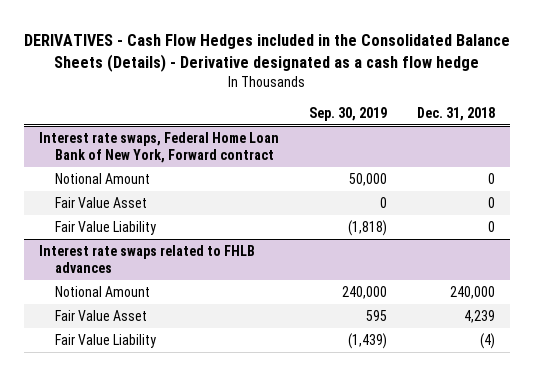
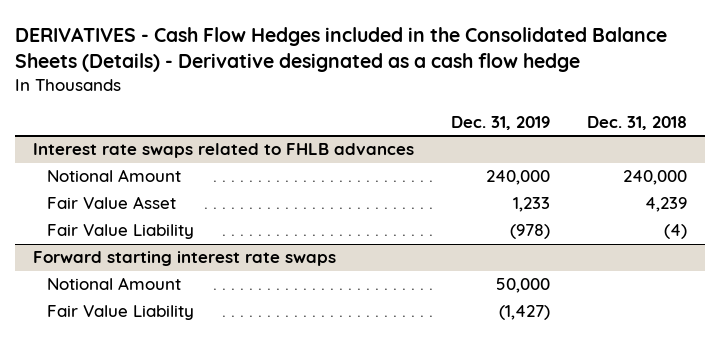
[309,106,388,121] Sep. 30, 2019 -> none
none -> [451,115,551,130] Dec. 31, 2019
[39,132,280,164] Interest rate swaps, Federal Home Loan Bank of New York, Forward contract -> none
[54,173,150,185] Notional Amount -> none
[54,197,147,209] Fair Value Asset -> none
[54,221,156,236] Fair Value Liability -> none
none -> [33,251,337,267] Forward starting interest rate swaps
none -> [46,277,181,291] Notional Amount
none -> [46,305,194,321] Fair Value Liability

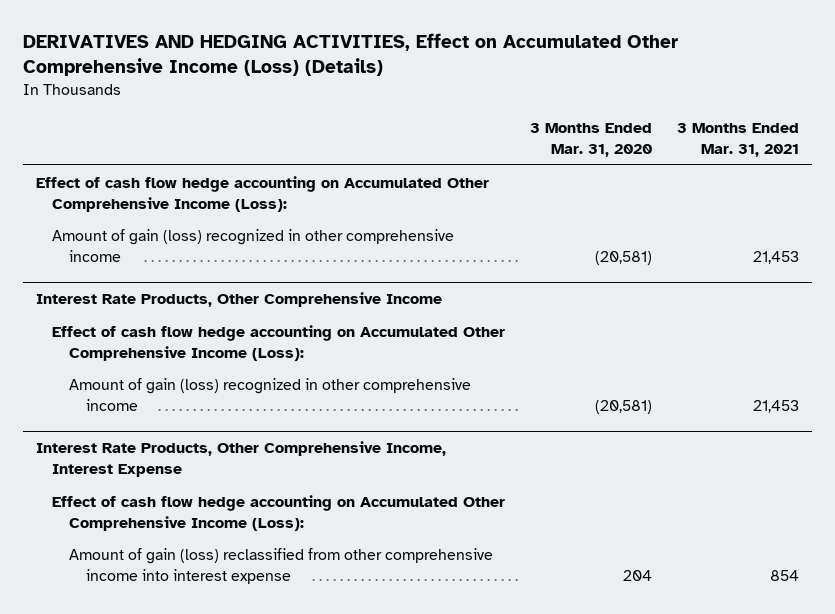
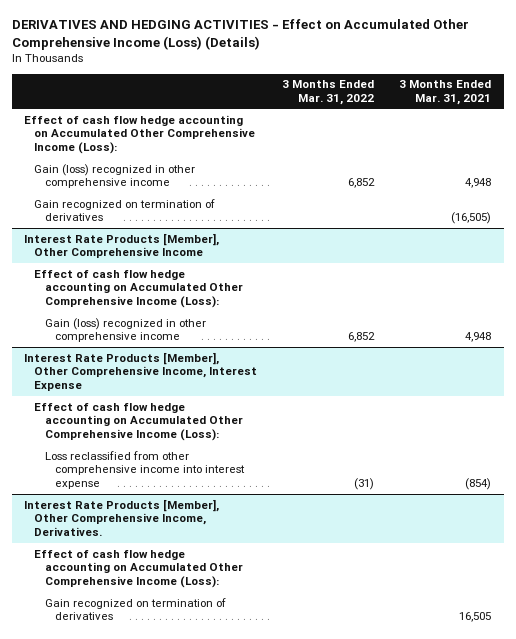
[23,33,679,77] DERIVATIVES AND HEDGING ACTIVITIES, Effect on Accumulated Other Comprehensive Income (Loss) (Details) -> [11,19,469,50] DERIVATIVES AND HEDGING ACTIVITIES - Effect on Accumulated Other Comprehensive Income (Loss) (Details)
[530,123,653,157] 3 Months Ended Mar. 31, 2020 -> none
none -> [282,80,375,105] 3 Months Ended Mar. 31, 2022
[52,228,455,262] Amount of gain (loss) recognized in other comprehensive income -> [34,163,196,189] Gain (loss) recognized in other comprehensive income
[753,250,800,264] 21,453 -> [465,178,492,189] 4,948
none -> [34,198,216,222] Gain recognized on termination of derivatives
[35,292,442,308] Interest Rate Products, Other Comprehensive Income -> [24,232,220,259] Interest Rate Products [Member], Other Comprehensive Income
[69,377,472,411] Amount of gain (loss) recognized in other comprehensive income -> [44,317,206,343] Gain (loss) recognized in other comprehensive income
[753,399,800,413] 21,453 -> [465,332,492,343] 4,948
[35,441,446,478] Interest Rate Products, Other Comprehensive Income, Interest Expense -> [24,351,258,392] Interest Rate Products [Member], Other Comprehensive Income, Interest Expense
[69,547,494,584] Amount of gain (loss) reclassified from other comprehensive income into interest expense -> [44,450,245,490] Loss reclassified from other comprehensive income into interest expense
[770,569,800,581] 854 -> [465,478,492,491] (854)
none -> [24,498,220,537] Interest Rate Products [Member], Other Comprehensive Income, Derivatives.
none -> [34,549,243,589] Effect of cash flow hedge accounting on Accumulated Other Comprehensive Income (Loss):
none -> [44,597,226,621] Gain recognized on termination of derivatives

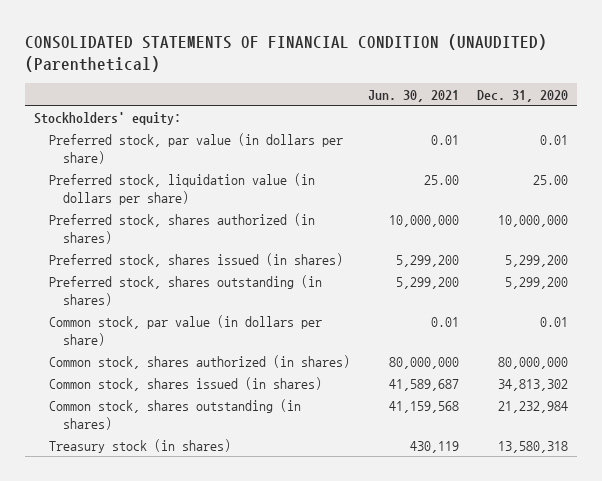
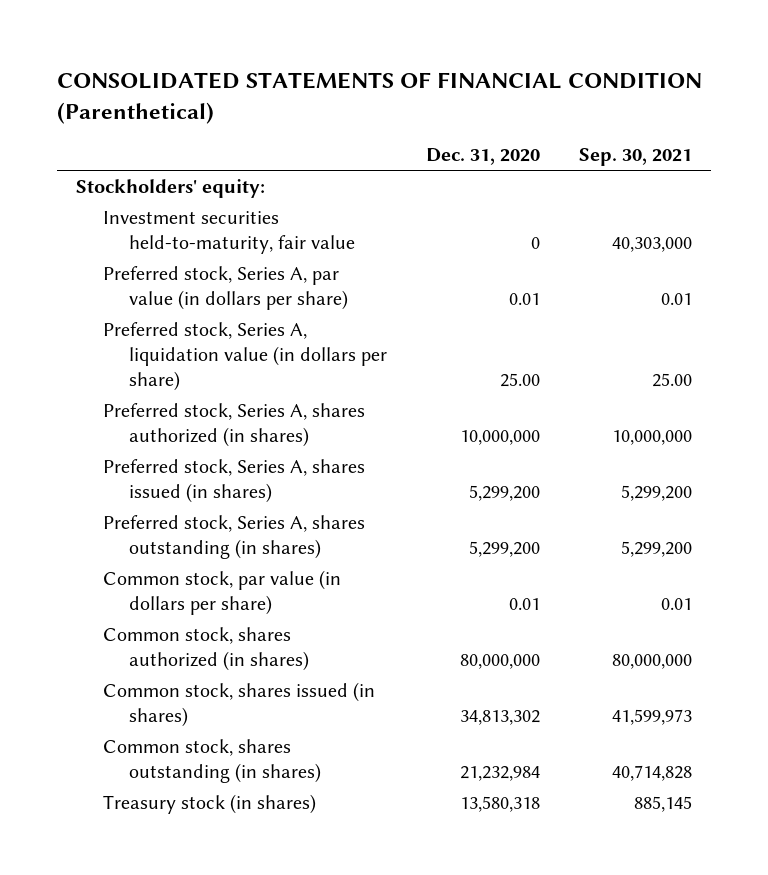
[24,33,547,72] CONSOLIDATED STATEMENTS OF FINANCIAL CONDITION (UNAUDITED) (Parenthetical) -> [56,71,702,124] CONSOLIDATED STATEMENTS OF FINANCIAL CONDITION (Parenthetical)
[367,89,459,102] Jun. 30, 2021 -> none
none -> [578,147,692,166] Sep. 30, 2021
none -> [102,211,356,255] Investment securities held-to-maturity, fair value
[48,132,343,164] Preferred stock, par value (in dollars per share) -> [102,266,349,311] Preferred stock, Series A, par value (in dollars per share)
[48,172,315,205] Preferred stock, liquidation value (in dollars per share) -> [102,322,388,391] Preferred stock, Series A, liquidation value (in dollars per share)
[48,212,315,244] Preferred stock, shares authorized (in shares) -> [102,403,365,448] Preferred stock, Series A, shares authorized (in shares)
[48,252,343,267] Preferred stock, shares issued (in shares) -> [102,459,365,504] Preferred stock, Series A, shares issued (in shares)
[48,274,322,306] Preferred stock, shares outstanding (in shares) -> [102,515,365,560] Preferred stock, Series A, shares outstanding (in shares)

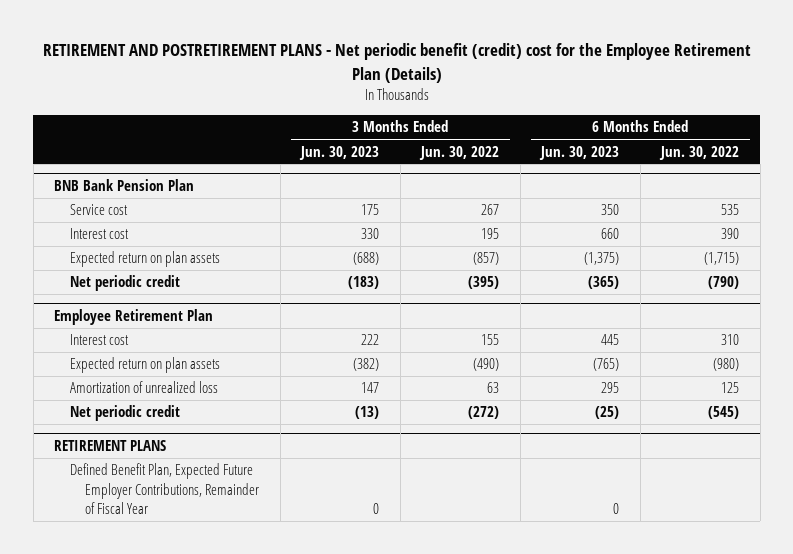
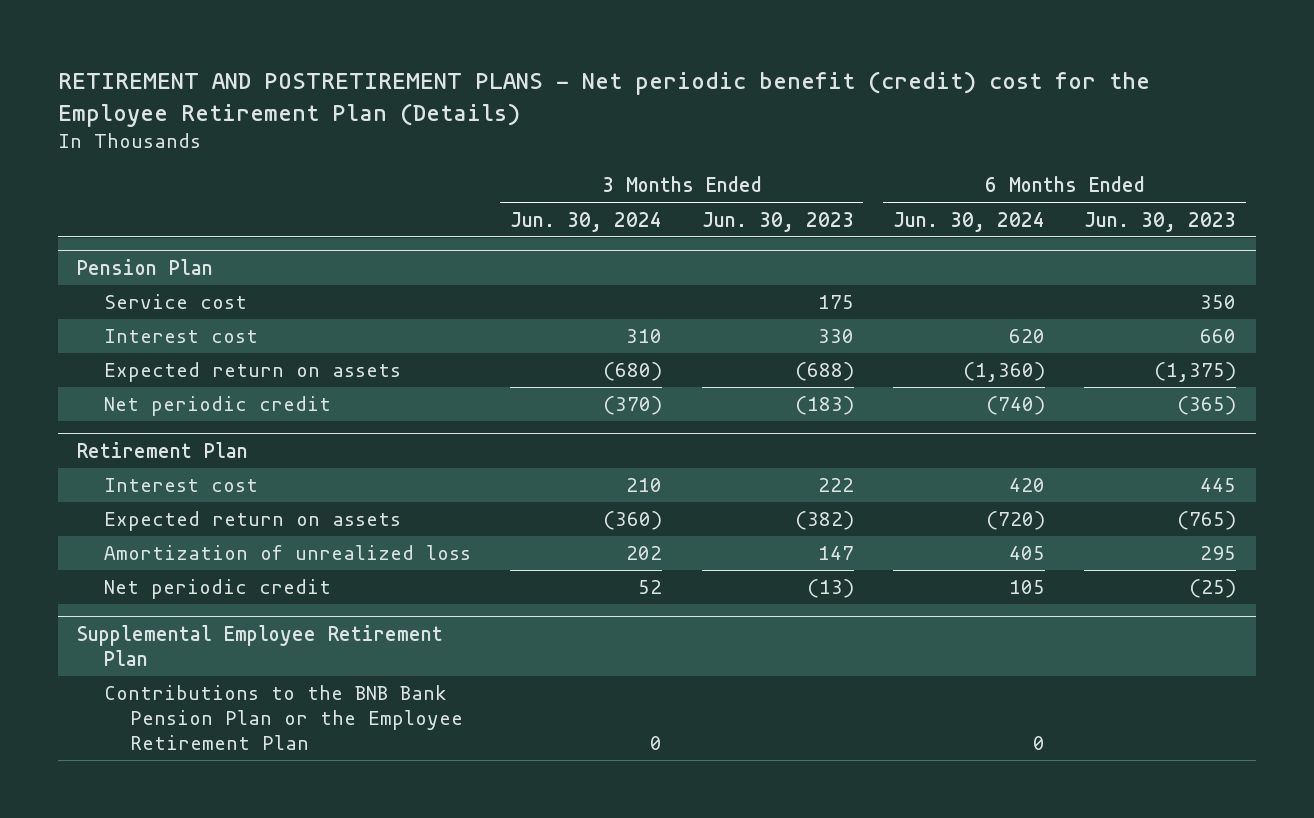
[419,145,500,160] Jun. 30, 2022 -> none
[659,145,740,160] Jun. 30, 2022 -> none
none -> [510,211,663,232] Jun. 30, 2024
none -> [892,211,1045,232] Jun. 30, 2024
[54,179,195,192] BNB Bank Pension Plan -> [77,258,214,275] Pension Plan
[69,251,220,268] Expected return on plan assets -> [103,362,401,383] Expected return on assets
[54,309,214,326] Employee Retirement Plan -> [77,441,249,458] Retirement Plan
[69,357,220,374] Expected return on plan assets -> [103,511,401,532] Expected return on assets
[69,463,260,514] Defined Benefit Plan, Expected Future Employer Contributions, Remainder of Fiscal Year -> none
[54,440,167,452] RETIREMENT PLANS -> [77,624,444,666] Supplemental Employee Retirement Plan
none -> [103,685,463,751] Contributions to the BNB Bank Pension Plan or the Employee Retirement Plan

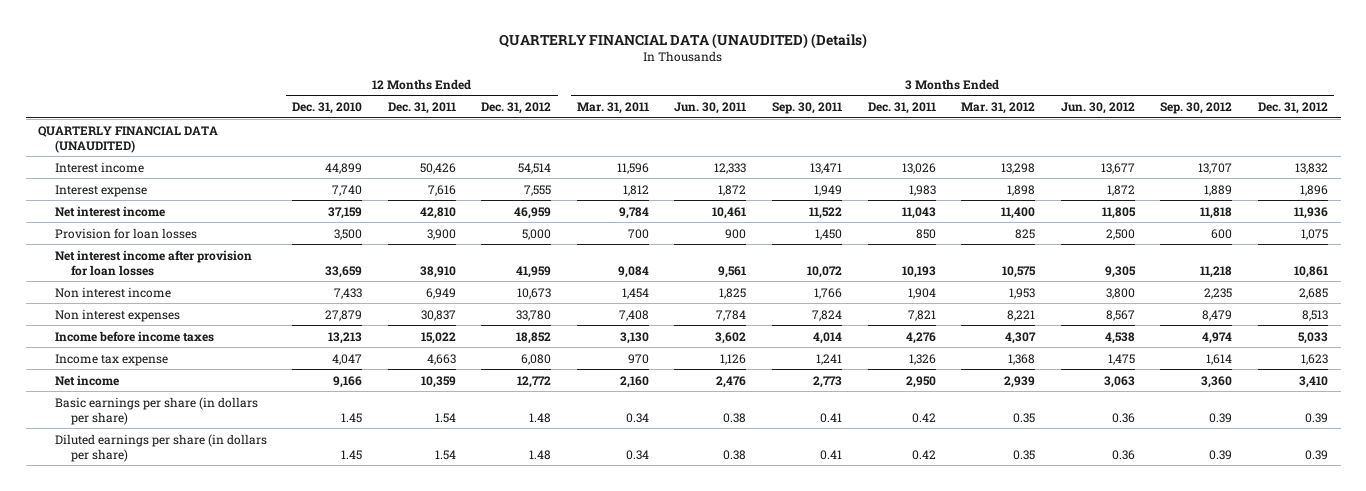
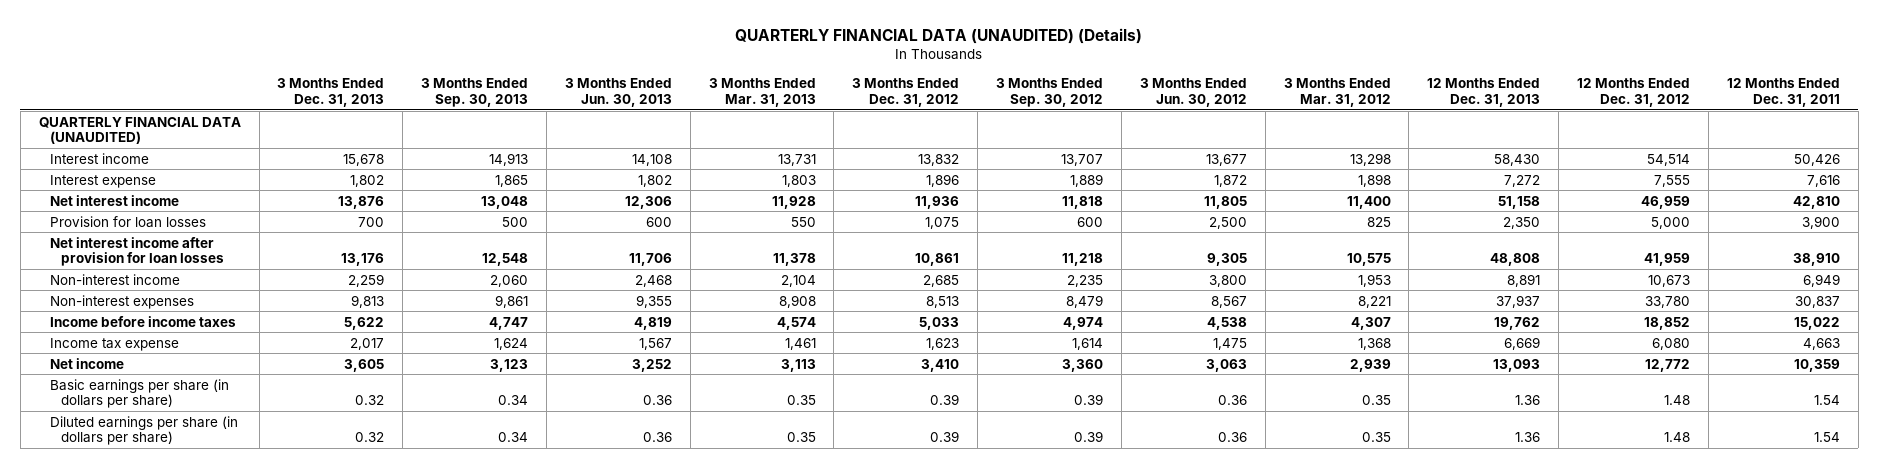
[292,102,363,115] Dec. 31, 2010 -> none
[576,102,649,115] Mar. 31, 2011 -> none
[674,102,747,115] Jun. 30, 2011 -> none
[772,102,843,115] Sep. 30, 2011 -> none
[867,102,936,115] Dec. 31, 2011 -> none
none -> [277,77,385,107] 3 Months Ended Dec. 31, 2013
none -> [421,77,529,107] 3 Months Ended Sep. 30, 2013
none -> [564,77,672,107] 3 Months Ended Jun. 30, 2013
none -> [708,77,816,107] 3 Months Ended Mar. 31, 2013
none -> [1427,77,1541,107] 12 Months Ended Dec. 31, 2013
[54,286,171,298] Non interest income -> [50,273,181,285] Non-interest income
[54,308,180,322] Non interest expenses -> [50,294,195,309] Non-interest expenses

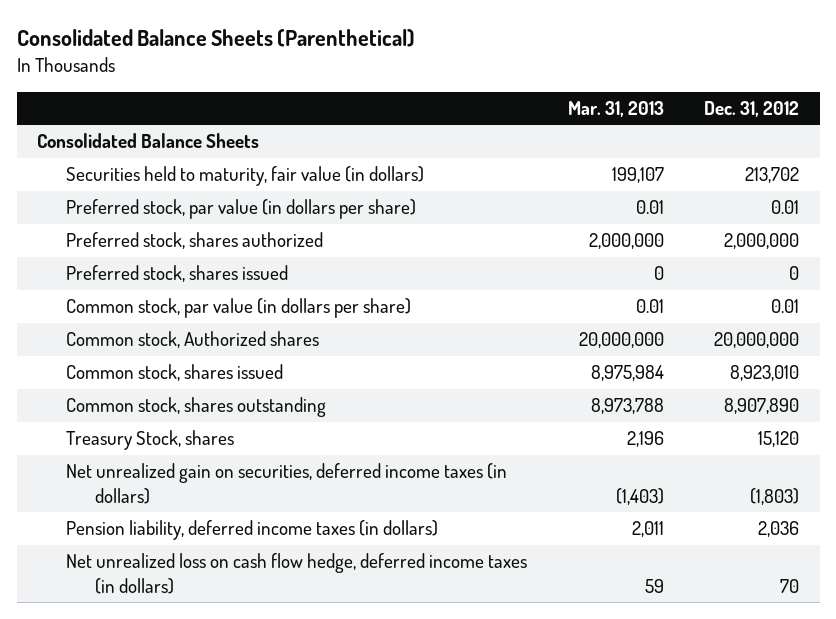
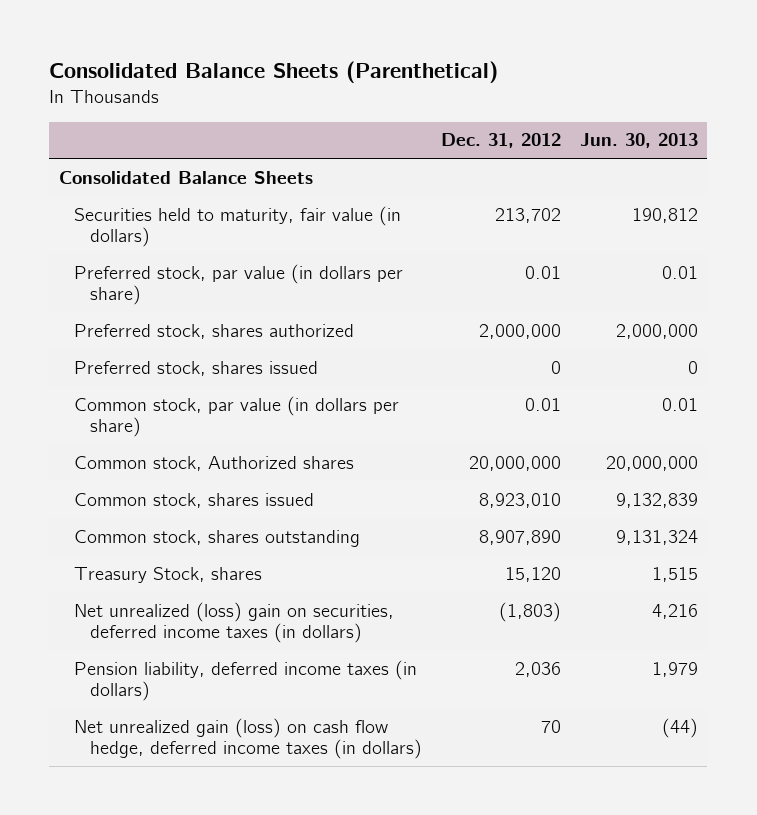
[567,101,664,118] Mar. 31, 2013 -> none
none -> [579,133,698,149] Jun. 30, 2013
[66,463,508,504] Net unrealized gain on securities, deferred income taxes (in dollars) -> [74,601,395,644] Net unrealized (loss) gain on securities, deferred income taxes (in dollars)
[66,553,528,594] Net unrealized loss on cash flow hedge, deferred income taxes (in dollars) -> [74,717,422,760] Net unrealized gain (loss) on cash flow hedge, deferred income taxes (in dollars)

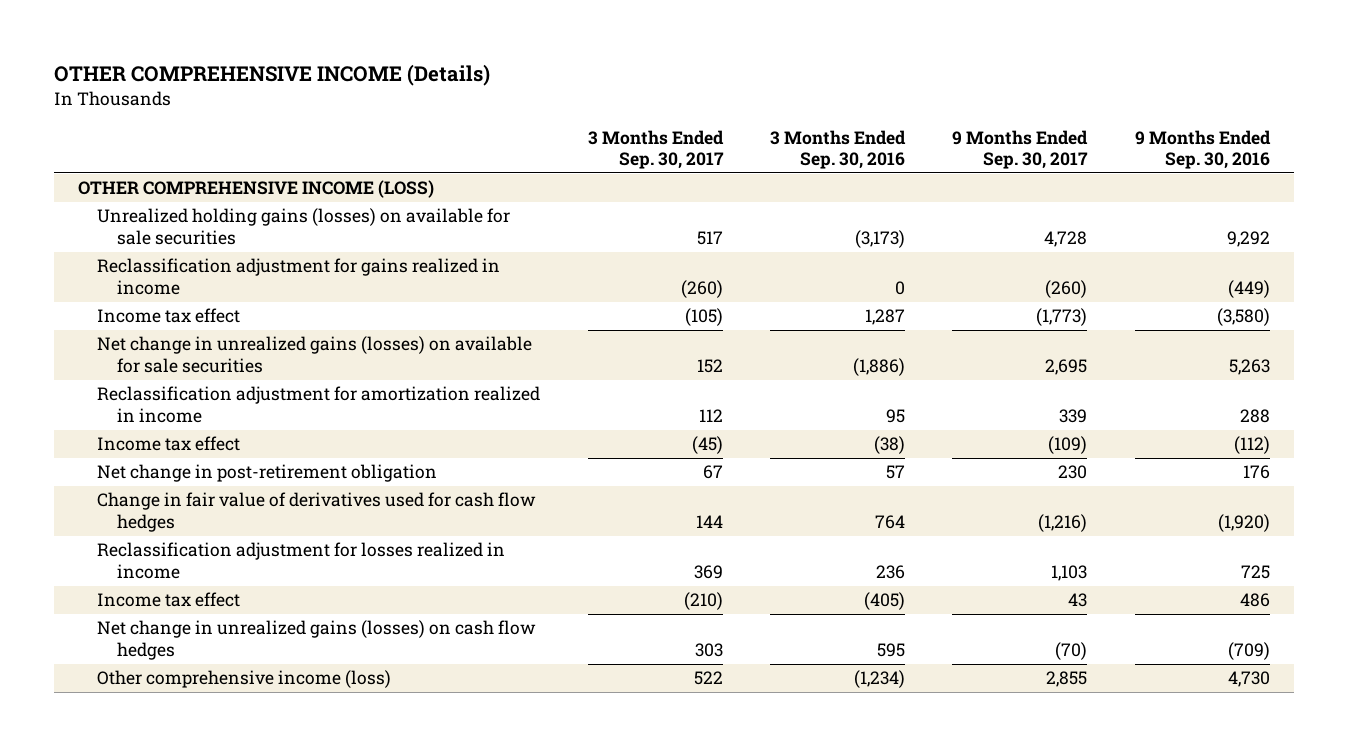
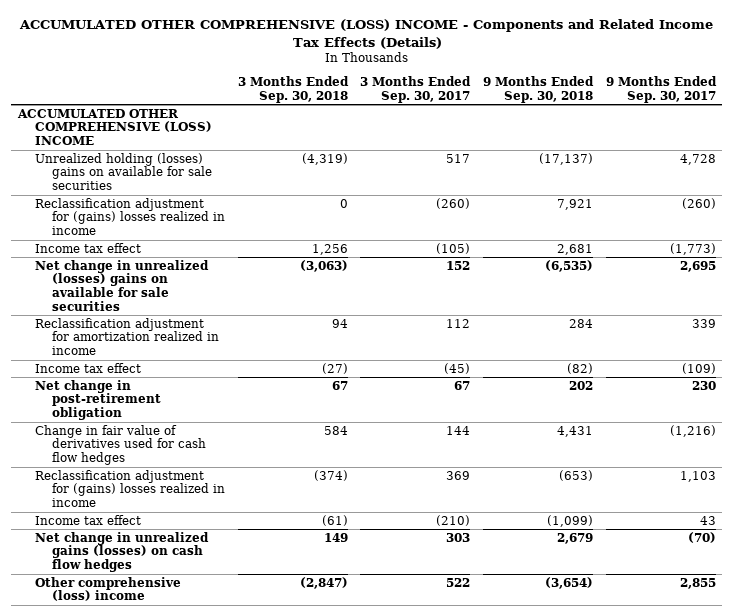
[53,64,490,87] OTHER COMPREHENSIVE INCOME (Details) -> [18,18,713,49] ACCUMULATED OTHER COMPREHENSIVE (LOSS) INCOME - Components and Related Income Tax Effects (Details)
[770,129,907,170] 3 Months Ended Sep. 30, 2016 -> none
[1134,129,1271,170] 9 Months Ended Sep. 30, 2016 -> none
none -> [237,76,349,103] 3 Months Ended Sep. 30, 2018
none -> [483,76,595,103] 9 Months Ended Sep. 30, 2018
[77,180,434,199] OTHER COMPREHENSIVE INCOME (LOSS) -> [16,108,212,146] ACCUMULATED OTHER COMPREHENSIVE (LOSS) INCOME
[97,208,511,246] Unrealized holding gains (losses) on available for sale securities -> [34,152,213,191] Unrealized holding (losses) gains on available for sale securities
[97,258,501,296] Reclassification adjustment for gains realized in income -> [34,197,226,236] Reclassification adjustment for (gains) losses realized in income
[97,336,533,374] Net change in unrealized gains (losses) on available for sale securities -> [34,259,209,311] Net change in unrealized (losses) gains on available for sale securities
[97,542,506,580] Reclassification adjustment for losses realized in income -> [34,469,226,508] Reclassification adjustment for (gains) losses realized in income
[97,670,392,689] Other comprehensive income (loss) -> [34,576,181,602] Other comprehensive (loss) income

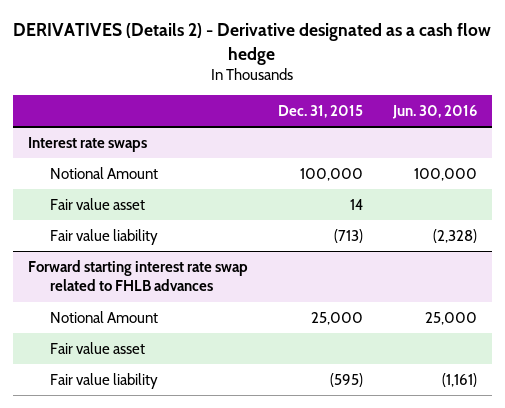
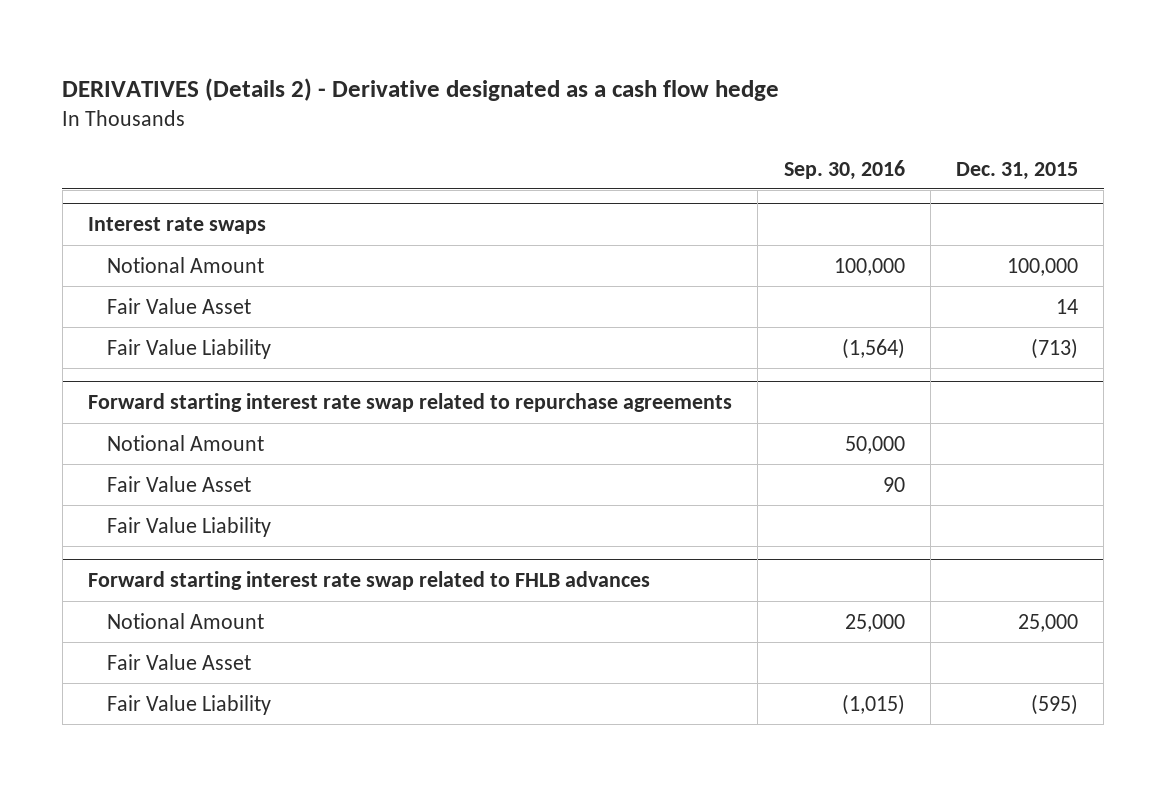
[392,104,478,119] Jun. 30, 2016 -> none
none -> [783,159,905,180] Sep. 30, 2016
[49,197,145,210] Fair value asset -> [106,297,251,314] Fair Value Asset
[49,228,158,245] Fair value liability -> [106,338,271,359] Fair Value Liability
none -> [88,393,733,413] Forward starting interest rate swap related to repurchase agreements
none -> [106,434,264,451] Notional Amount
none -> [106,475,251,492] Fair Value Asset
none -> [106,516,271,537] Fair Value Liability
[49,341,145,354] Fair value asset -> [106,653,251,670] Fair Value Asset
[49,372,158,389] Fair value liability -> [106,694,271,715] Fair Value Liability

